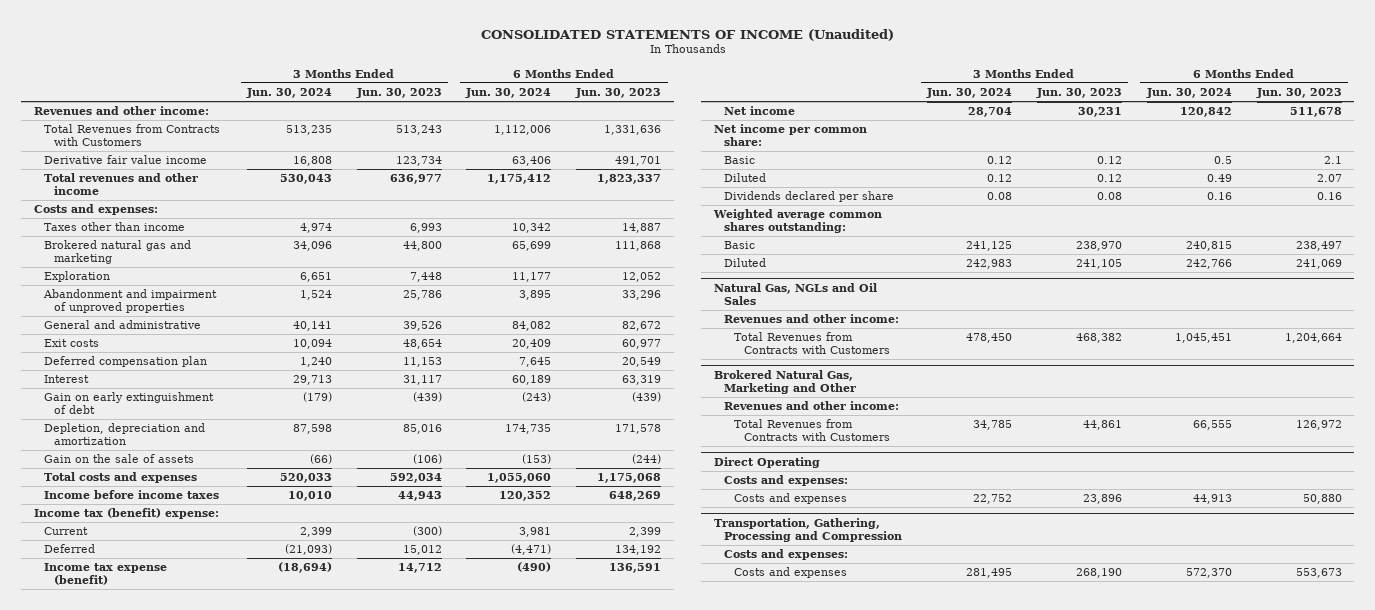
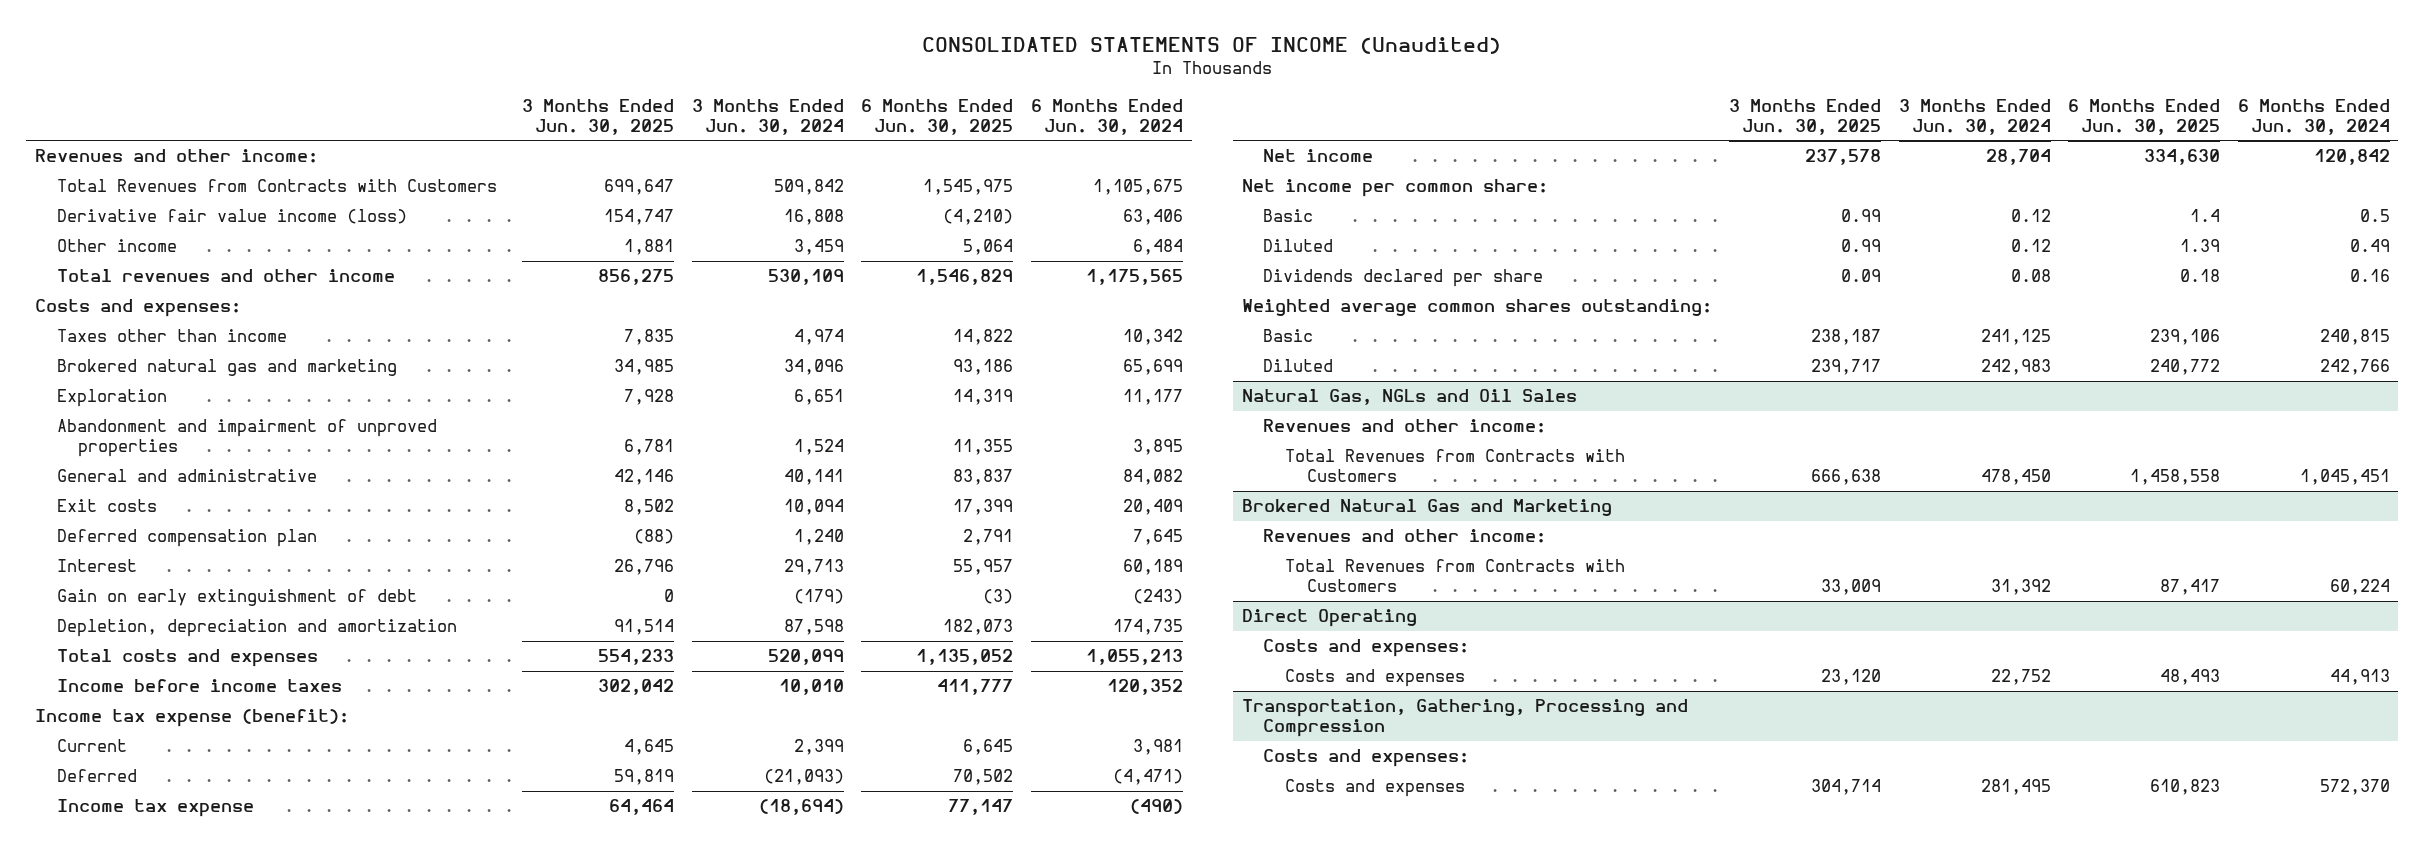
[355,88,442,99] Jun. 30, 2023 -> none
[575,88,662,99] Jun. 30, 2023 -> none
none -> [522,98,675,135] 3 Months Ended Jun. 30, 2025
none -> [861,98,1014,135] 6 Months Ended Jun. 30, 2025
[285,125,332,136] 513,235 -> [773,179,844,196] 509,842
[494,125,552,136] 1,112,006 -> [1092,179,1183,196] 1,105,675
[43,155,207,165] Derivative fair value income -> [56,209,407,225] Derivative fair value income (loss)
none -> [56,239,177,253] Other income
[279,174,332,185] 530,043 -> [767,269,844,286] 530,109
[487,174,552,185] 1,175,412 -> [1085,269,1183,286] 1,175,565
[43,454,194,464] Gain on the sale of assets -> none
[279,473,332,484] 520,033 -> [767,649,844,666] 520,099
[487,473,552,484] 1,055,060 -> [1085,649,1183,666] 1,055,213
[33,508,219,520] Income tax (benefit) expense: -> [34,709,349,728] Income tax expense (benefit):
[43,563,167,586] Income tax expense (benefit) -> [56,799,254,818] Income tax expense
[713,369,857,394] Brokered Natural Gas, Marketing and Other -> [1241,499,1612,517] Brokered Natural Gas and Marketing
[972,420,1012,431] 34,785 -> [1990,579,2051,596] 31,392
[1192,420,1232,431] 66,555 -> [2329,579,2390,596] 60,224

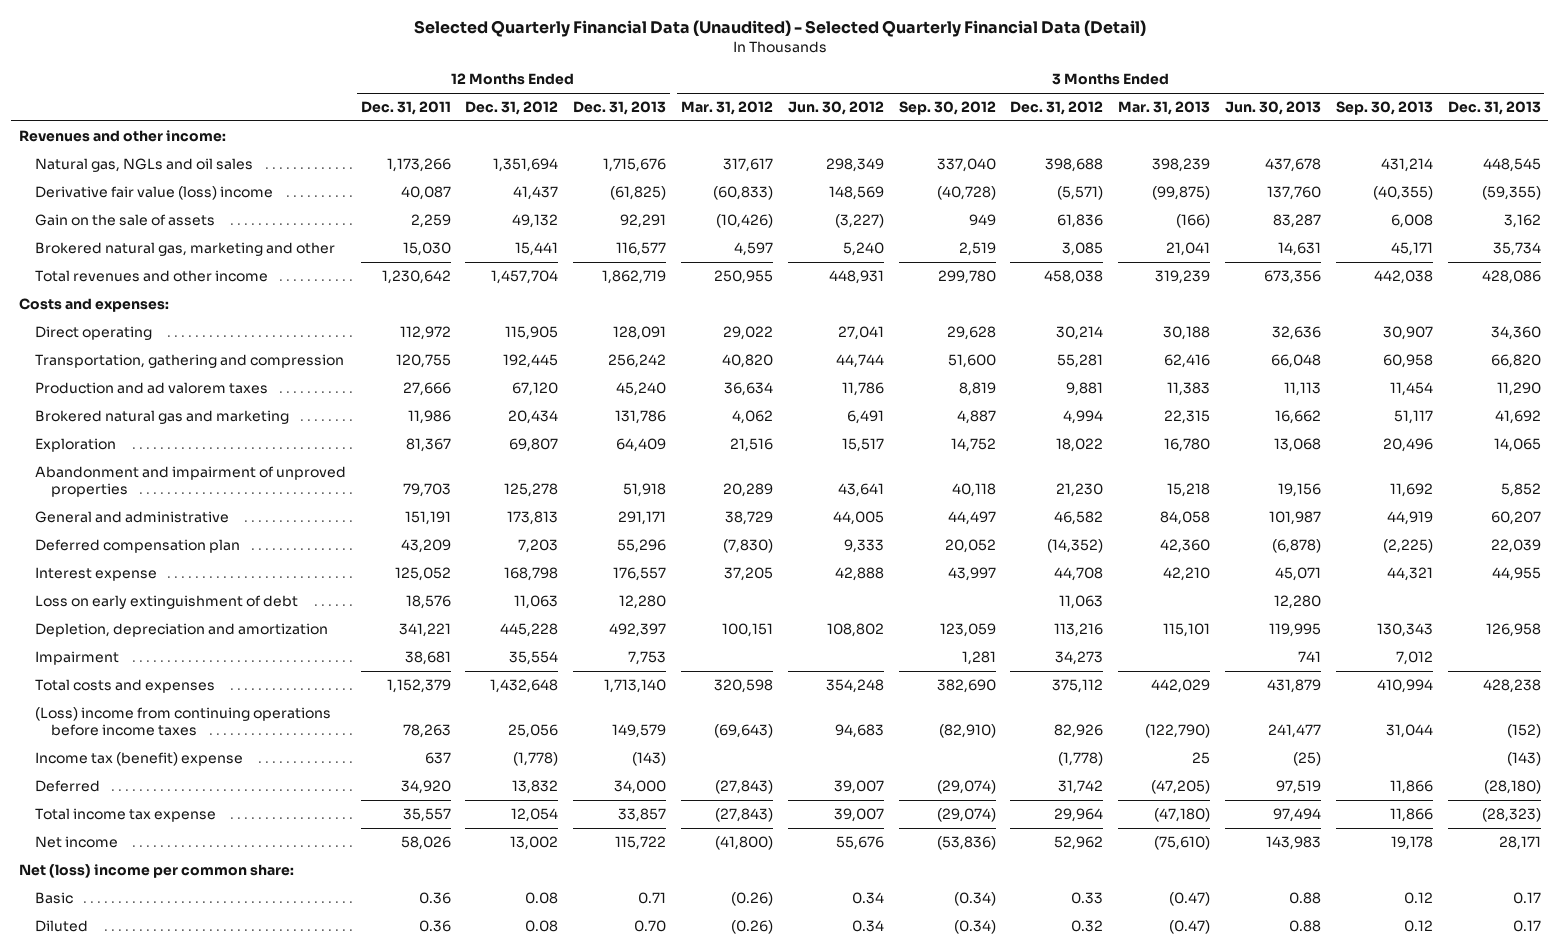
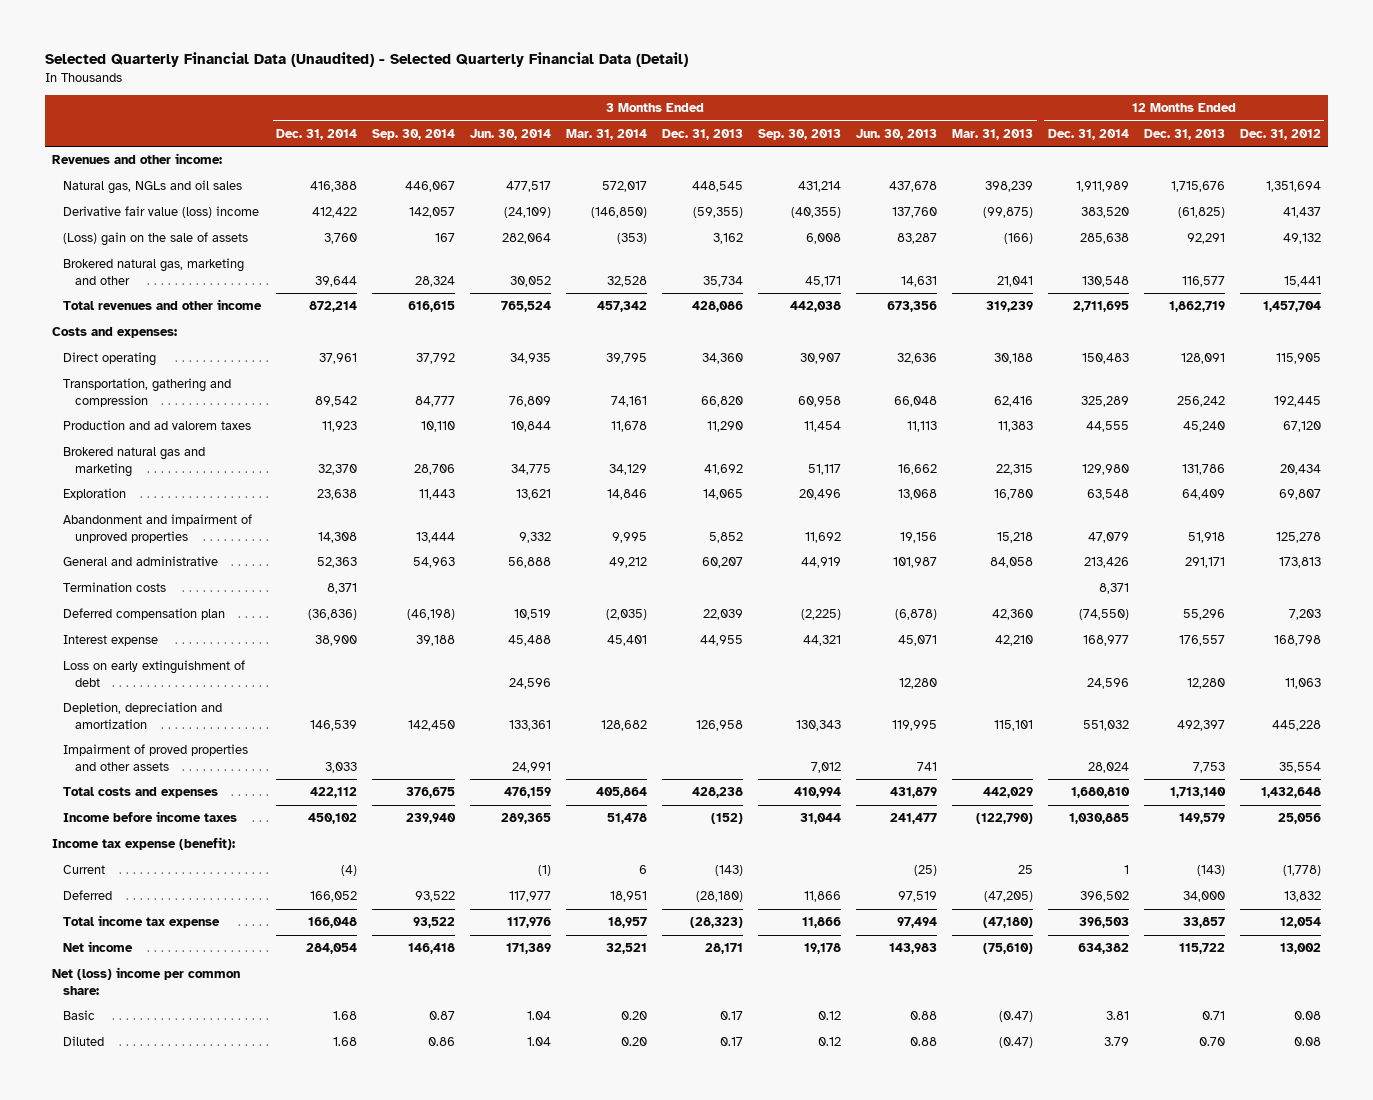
[360,100,451,115] Dec. 31, 2011 -> none
[681,100,774,115] Mar. 31, 2012 -> none
[787,100,884,115] Jun. 30, 2012 -> none
[898,100,996,115] Sep. 30, 2012 -> none
[1010,100,1104,115] Dec. 31, 2012 -> none
none -> [276,128,358,140] Dec. 31, 2014
none -> [372,128,456,140] Sep. 30, 2014
none -> [470,128,552,140] Jun. 30, 2014
none -> [566,128,648,140] Mar. 31, 2014
none -> [1047,128,1129,140] Dec. 31, 2014
[34,213,215,226] Gain on the sale of assets -> [63,232,249,247] (Loss) gain on the sale of assets
none -> [63,582,167,593] Termination costs
[34,650,119,665] Impairment -> [63,744,249,771] Impairment of proved properties and other assets
[34,706,331,737] (Loss) income from continuing operations before income taxes -> [63,811,238,823] Income before income taxes
none -> [52,837,236,851] Income tax expense (benefit):
[34,751,243,766] Income tax (benefit) expense -> [63,865,106,875] Current

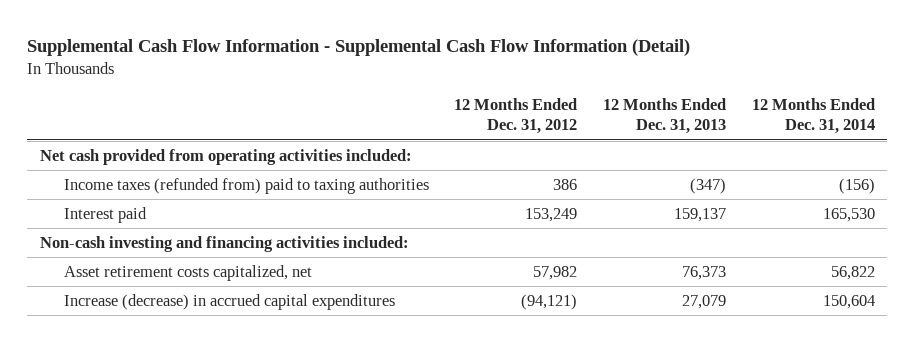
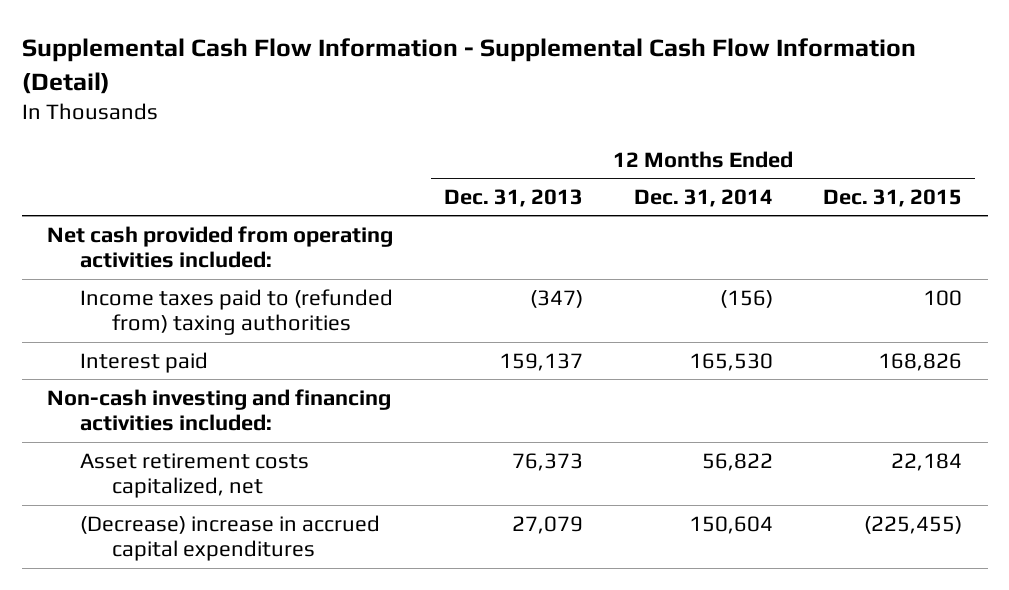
[454,98,578,135] 12 Months Ended Dec. 31, 2012 -> none
none -> [823,188,963,207] Dec. 31, 2015
[63,177,429,194] Income taxes (refunded from) paid to taxing authorities -> [79,288,393,336] Income taxes paid to (refunded from) taxing authorities
[63,293,395,310] Increase (decrease) in accrued capital expenditures -> [79,514,380,562] (Decrease) increase in accrued capital expenditures

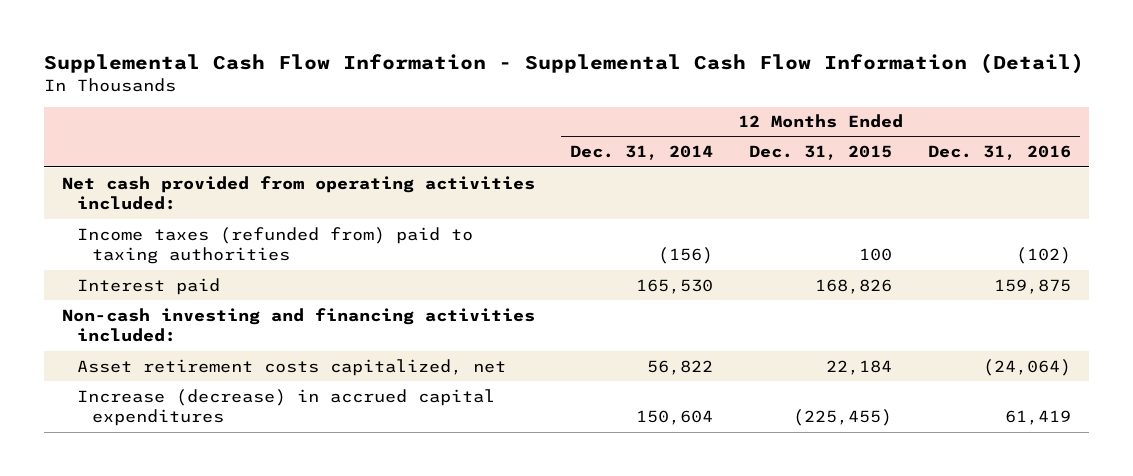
[443,188,583,207] Dec. 31, 2013 -> none
none -> [927,145,1071,161] Dec. 31, 2016
[79,288,393,336] Income taxes paid to (refunded from) taxing authorities -> [76,226,473,265] Income taxes (refunded from) paid to taxing authorities
[79,514,380,562] (Decrease) increase in accrued capital expenditures -> [76,388,495,427] Increase (decrease) in accrued capital expenditures

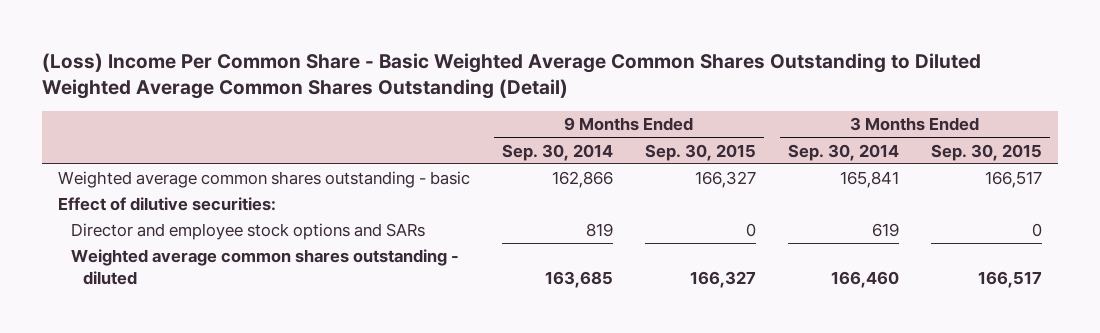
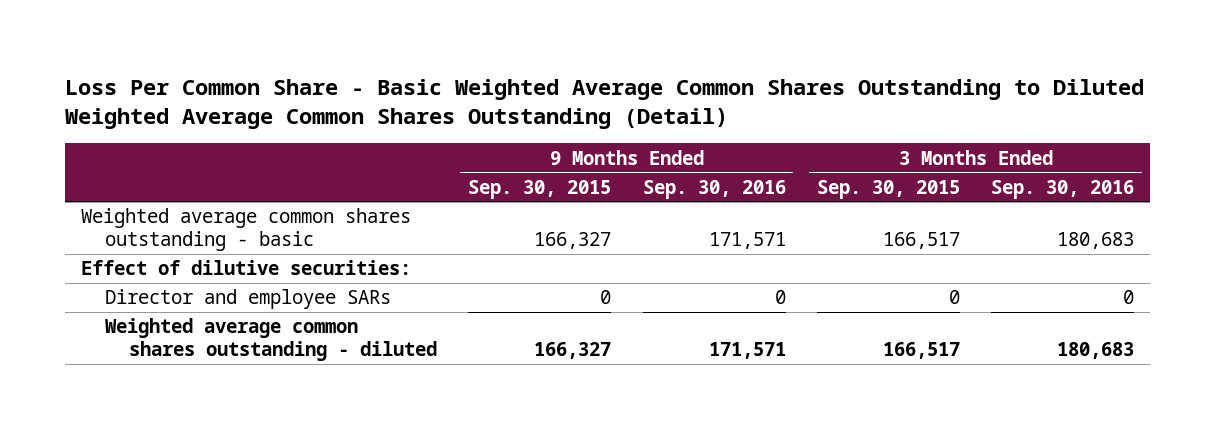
[42,53,982,100] (Loss) Income Per Common Share - Basic Weighted Average Common Shares Outstanding to Diluted Weighted Average Common Shares Outstanding (Detail) -> [64,78,1144,130] Loss Per Common Share - Basic Weighted Average Common Shares Outstanding to Diluted Weighted Average Common Shares Outstanding (Detail)
[502,143,614,161] Sep. 30, 2014 -> none
[787,143,899,161] Sep. 30, 2014 -> none
none -> [642,179,786,199] Sep. 30, 2016
none -> [991,179,1135,199] Sep. 30, 2016
[70,223,425,241] Director and employee stock options and SARs -> [104,289,391,310] Director and employee SARs

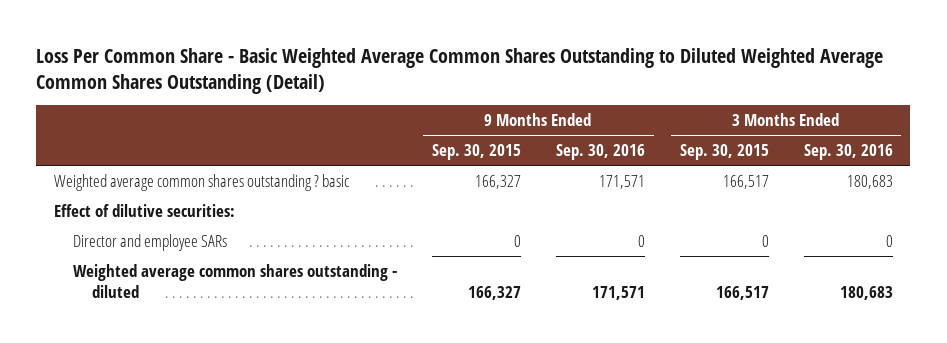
[80,208,411,251] Weighted average common shares outstanding - basic -> [53,173,349,191] Weighted average common shares outstanding ? basic

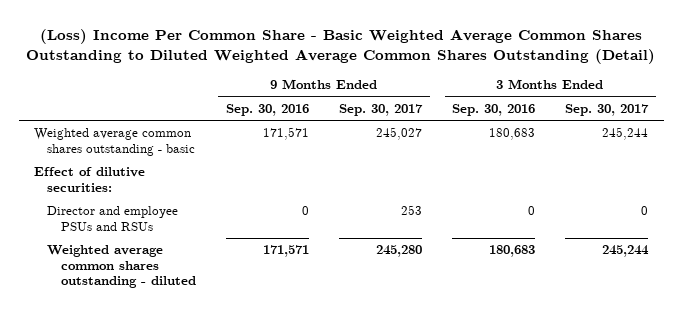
[36,47,884,94] Loss Per Common Share - Basic Weighted Average Common Shares Outstanding to Diluted Weighted Average Common Shares Outstanding (Detail) -> [26,28,656,64] (Loss) Income Per Common Share - Basic Weighted Average Common Shares Outstanding to Diluted Weighted Average Common Shares Outstanding (Detail)
[431,144,521,161] Sep. 30, 2015 -> none
[679,144,769,161] Sep. 30, 2015 -> none
none -> [339,103,424,116] Sep. 30, 2017
none -> [565,103,650,116] Sep. 30, 2017
[53,173,349,191] Weighted average common shares outstanding ? basic -> [34,128,196,156] Weighted average common shares outstanding - basic
[72,233,227,251] Director and employee SARs -> [47,206,179,231] Director and employee PSUs and RSUs

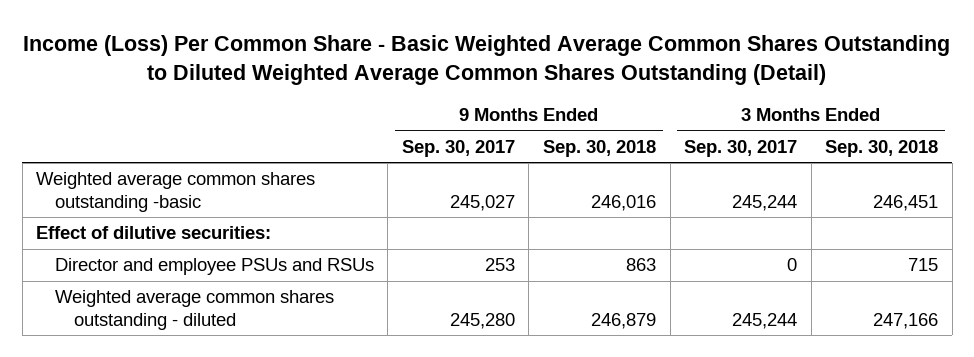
[26,28,656,64] (Loss) Income Per Common Share - Basic Weighted Average Common Shares Outstanding to Diluted Weighted Average Common Shares Outstanding (Detail) -> [23,34,951,85] Income (Loss) Per Common Share - Basic Weighted Average Common Shares Outstanding to Diluted Weighted Average Common Shares Outstanding (Detail)
[225,103,309,116] Sep. 30, 2016 -> none
[452,103,536,116] Sep. 30, 2016 -> none
none -> [542,139,656,157] Sep. 30, 2018
none -> [825,139,939,157] Sep. 30, 2018
[34,128,196,156] Weighted average common shares outstanding - basic -> [36,172,316,212] Weighted average common shares outstanding -basic

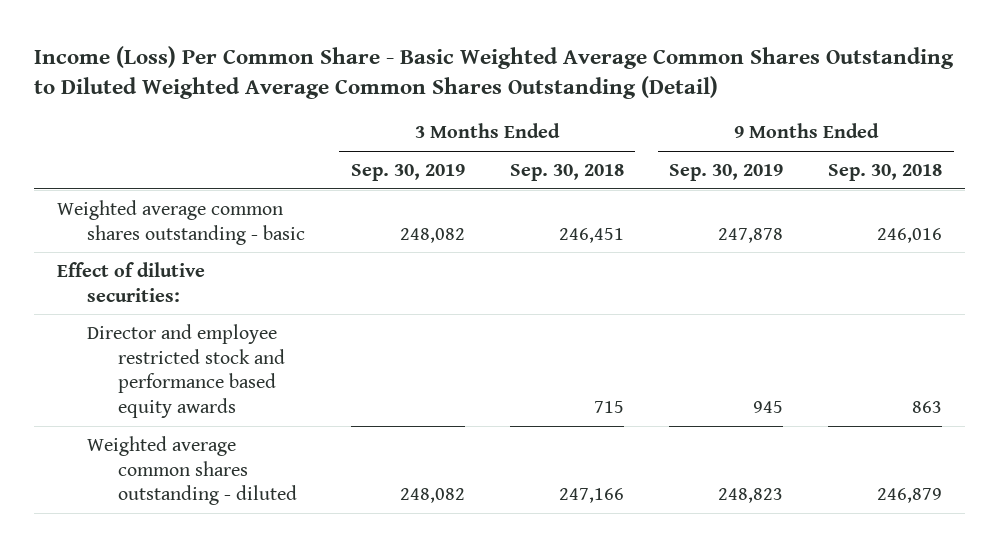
[401,139,515,157] Sep. 30, 2017 -> none
[684,139,798,157] Sep. 30, 2017 -> none
none -> [350,164,465,182] Sep. 30, 2019
none -> [669,164,784,182] Sep. 30, 2019
[36,172,316,212] Weighted average common shares outstanding -basic -> [56,199,306,245] Weighted average common shares outstanding - basic
[54,258,374,276] Director and employee PSUs and RSUs -> [87,323,286,419] Director and employee restricted stock and performance based equity awards

